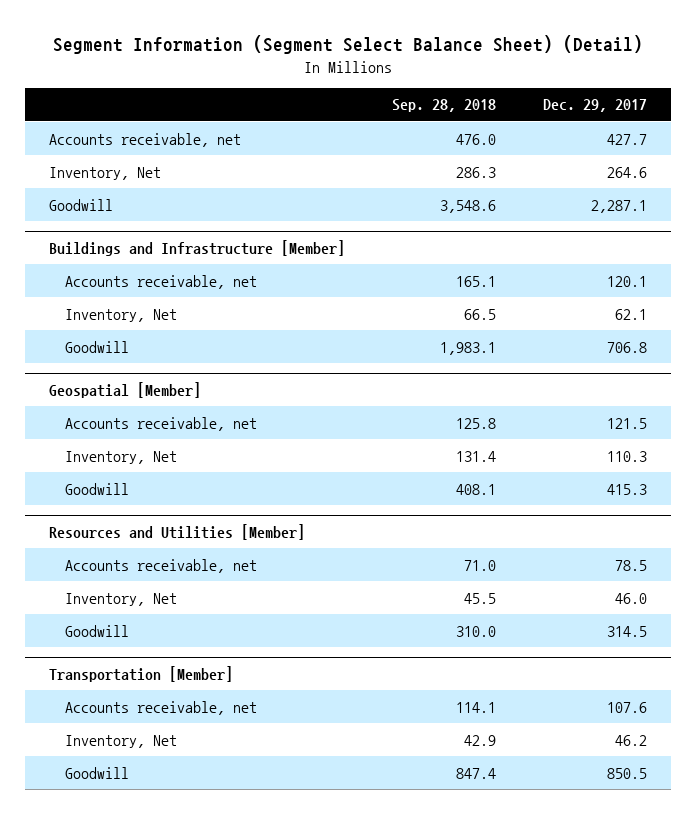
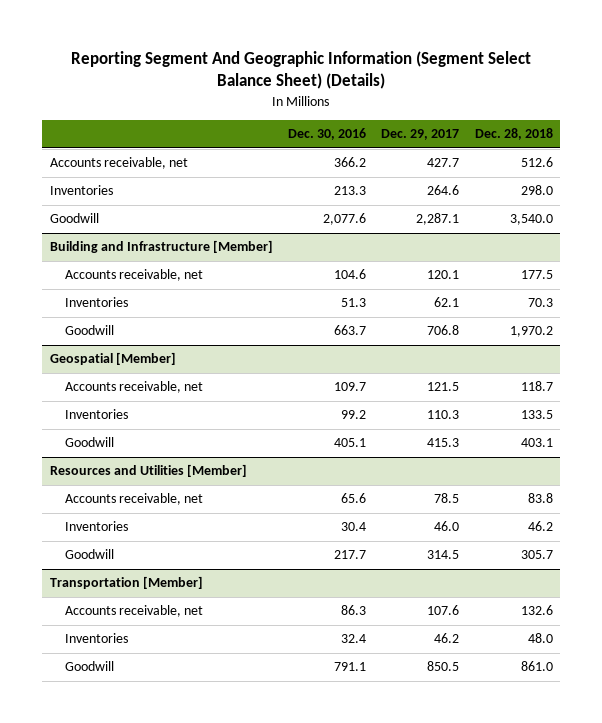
[53,35,644,55] Segment Information (Segment Select Balance Sheet) (Detail) -> [71,51,532,90] Reporting Segment And Geographic Information (Segment Select Balance Sheet) (Details)
[392,99,497,113] Sep. 28, 2018 -> none
none -> [288,128,367,141] Dec. 30, 2016
none -> [474,128,553,141] Dec. 28, 2018
[48,166,161,180] Inventory, Net -> [49,185,113,196] Inventories
[48,239,345,256] Buildings and Infrastructure [Member] -> [49,240,273,254] Building and Infrastructure [Member]
[64,308,177,322] Inventory, Net -> [64,297,128,308] Inventories
[64,450,177,464] Inventory, Net -> [64,409,128,420] Inventories
[64,592,177,606] Inventory, Net -> [64,521,128,532] Inventories
[64,734,177,748] Inventory, Net -> [64,633,128,644] Inventories

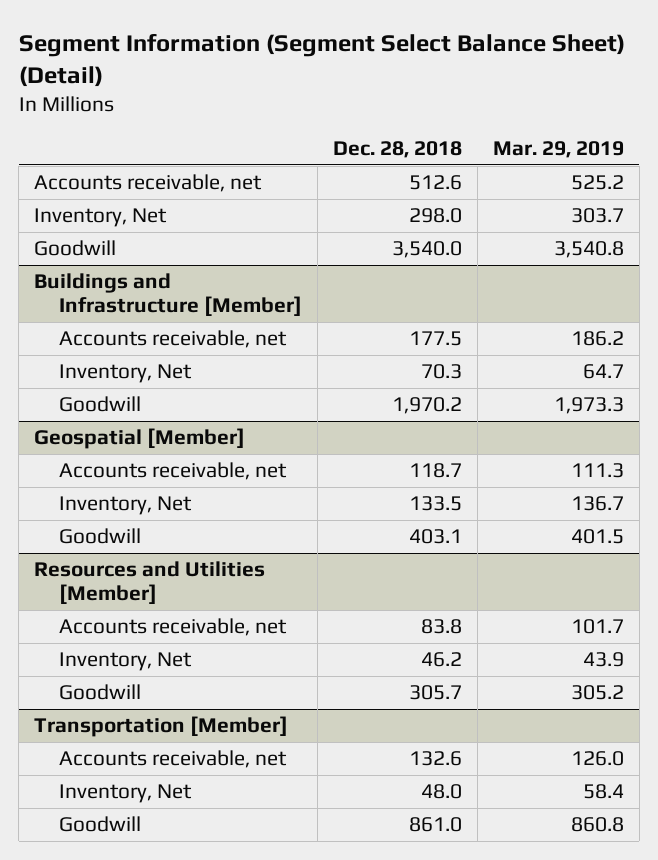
[71,51,532,90] Reporting Segment And Geographic Information (Segment Select Balance Sheet) (Details) -> [18,33,625,88] Segment Information (Segment Select Balance Sheet) (Detail)
[288,128,367,141] Dec. 30, 2016 -> none
[381,129,460,141] Dec. 29, 2017 -> none
none -> [492,141,624,159] Mar. 29, 2019
[49,185,113,196] Inventories -> [34,208,168,228] Inventory, Net
[49,240,273,254] Building and Infrastructure [Member] -> [34,273,303,317] Buildings and Infrastructure [Member]
[64,297,128,308] Inventories -> [59,364,193,384] Inventory, Net
[64,409,128,420] Inventories -> [59,496,193,516] Inventory, Net
[64,521,128,532] Inventories -> [59,652,193,672] Inventory, Net
[64,633,128,644] Inventories -> [59,784,193,804] Inventory, Net

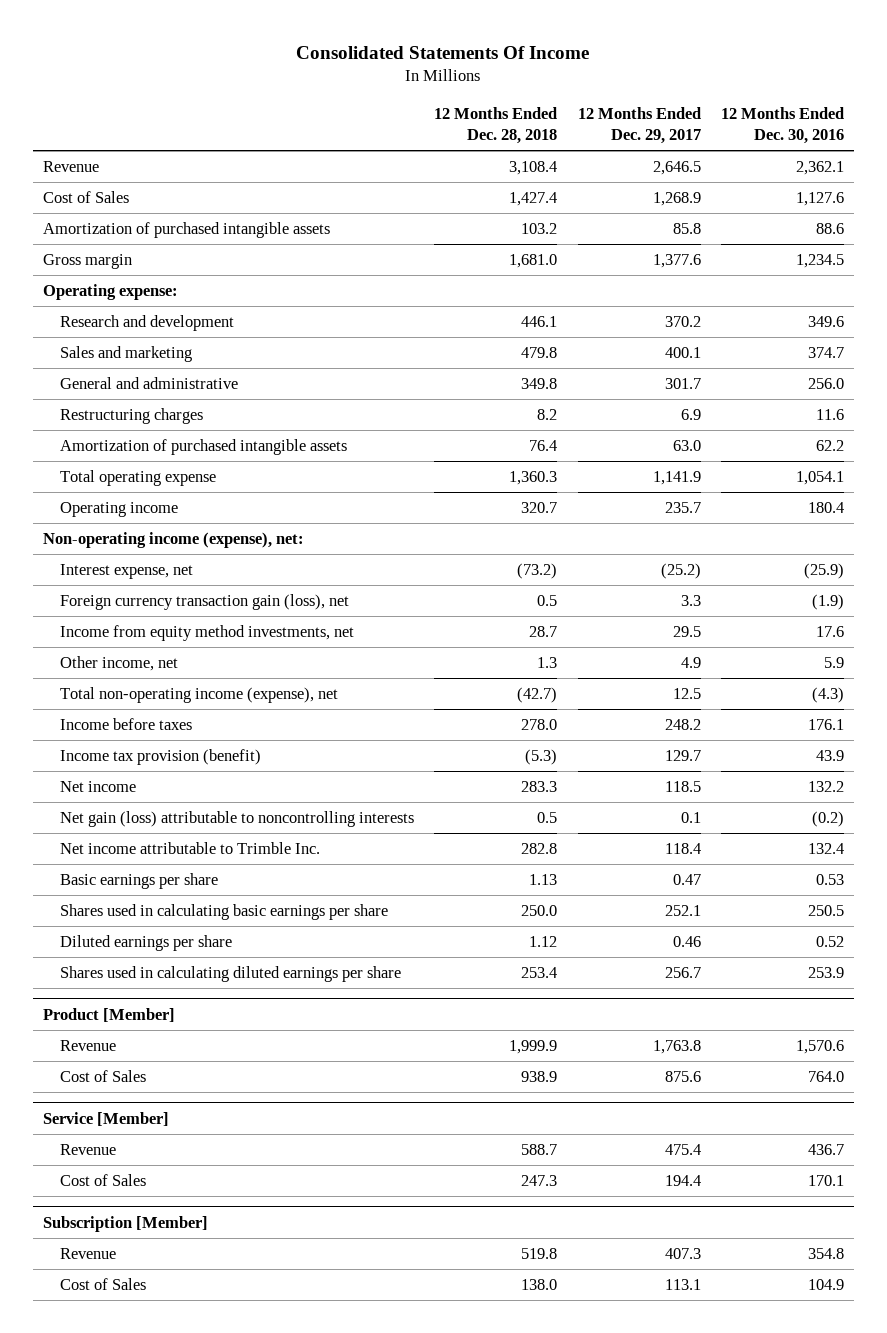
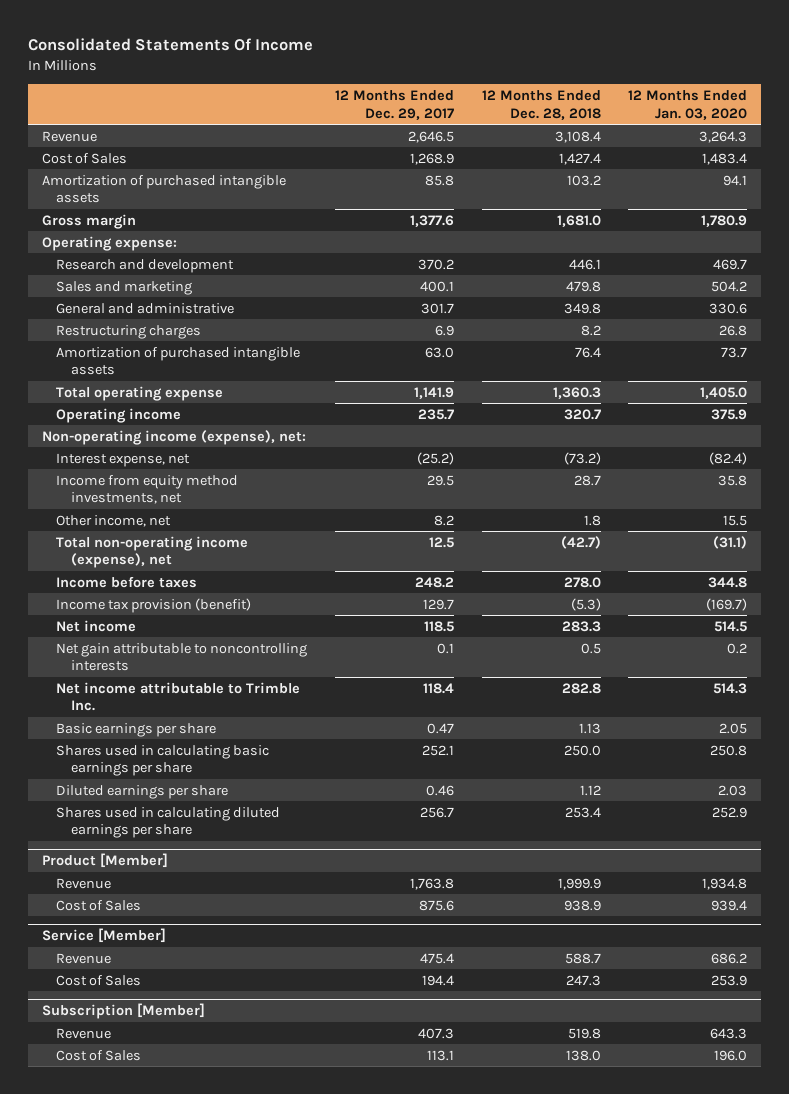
[720,107,844,145] 12 Months Ended Dec. 30, 2016 -> none
none -> [628,89,748,120] 12 Months Ended Jan. 03, 2020
[60,594,350,611] Foreign currency transaction gain (loss), net -> none
[537,657,558,669] 1.3 -> [583,514,601,526] 1.8
[680,657,701,669] 4.9 -> [433,514,454,526] 8.2
[60,811,415,828] Net gain (loss) attributable to noncontrolling interests -> [56,642,308,672] Net gain attributable to noncontrolling interests

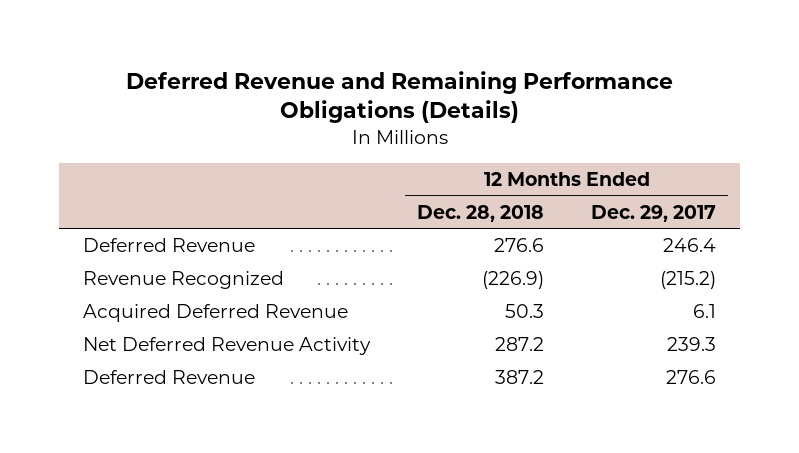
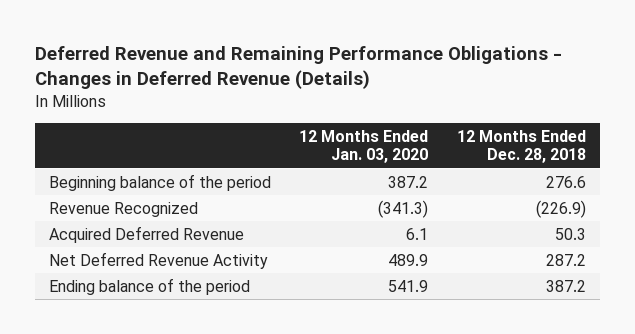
[125,70,673,124] Deferred Revenue and Remaining Performance Obligations (Details) -> [35,45,563,89] Deferred Revenue and Remaining Performance Obligations - Changes in Deferred Revenue (Details)
[591,204,717,222] Dec. 29, 2017 -> none
none -> [299,129,429,164] 12 Months Ended Jan. 03, 2020
[82,238,255,253] Deferred Revenue -> [49,173,272,191] Beginning balance of the period
[82,370,255,385] Deferred Revenue -> [49,277,251,295] Ending balance of the period

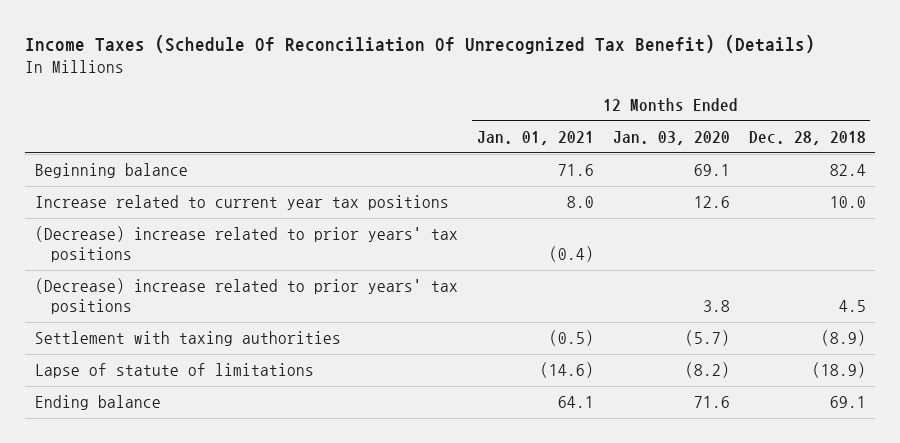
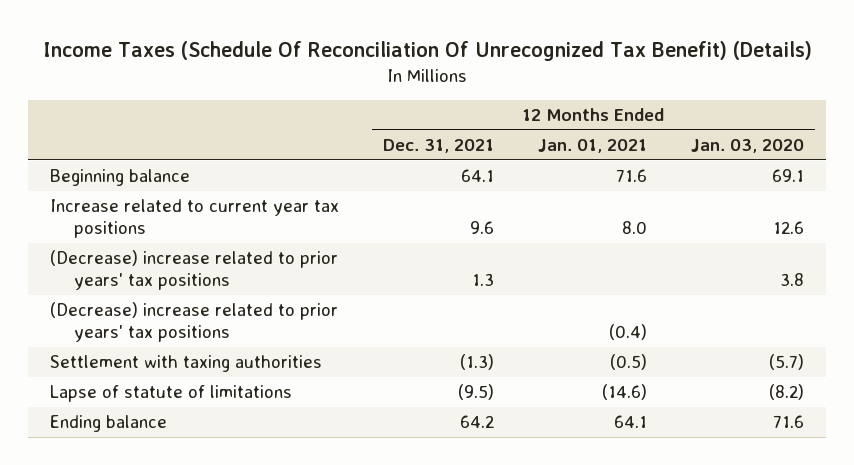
[748,130,866,145] Dec. 28, 2018 -> none
none -> [383,138,495,153] Dec. 31, 2021
[34,226,458,263] (Decrease) increase related to prior years' tax positions -> [50,302,339,343] (Decrease) increase related to prior years' tax positions

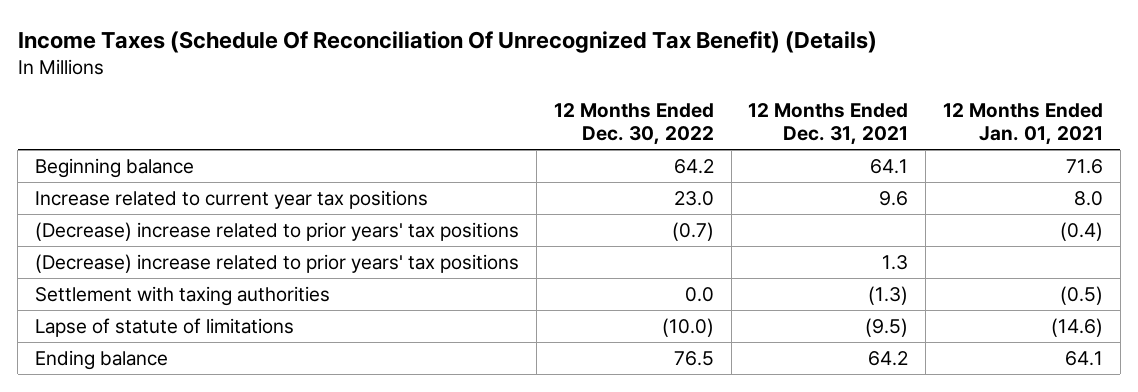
[690,138,804,153] Jan. 03, 2020 -> none
none -> [553,102,714,146] 12 Months Ended Dec. 30, 2022
[50,250,339,291] (Decrease) increase related to prior years' tax positions -> [35,253,520,273] (Decrease) increase related to prior years' tax positions

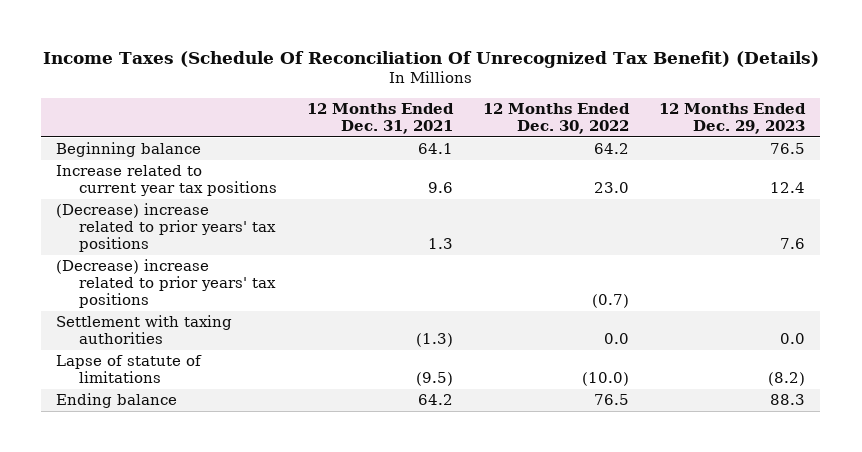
[942,102,1103,146] 12 Months Ended Jan. 01, 2021 -> none
none -> [659,102,807,135] 12 Months Ended Dec. 29, 2023
[35,221,520,241] (Decrease) increase related to prior years' tax positions -> [56,259,277,309] (Decrease) increase related to prior years' tax positions

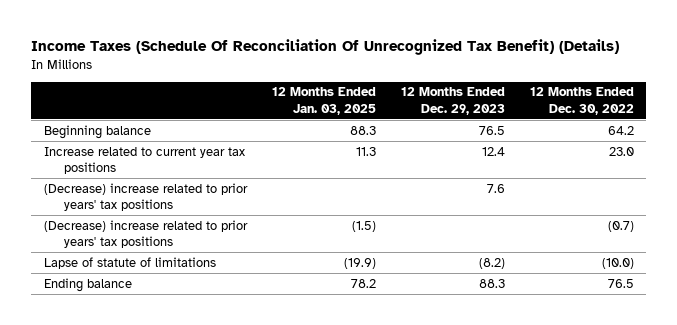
[307,102,455,135] 12 Months Ended Dec. 31, 2021 -> none
none -> [271,87,376,115] 12 Months Ended Jan. 03, 2025
[56,315,233,345] Settlement with taxing authorities -> none

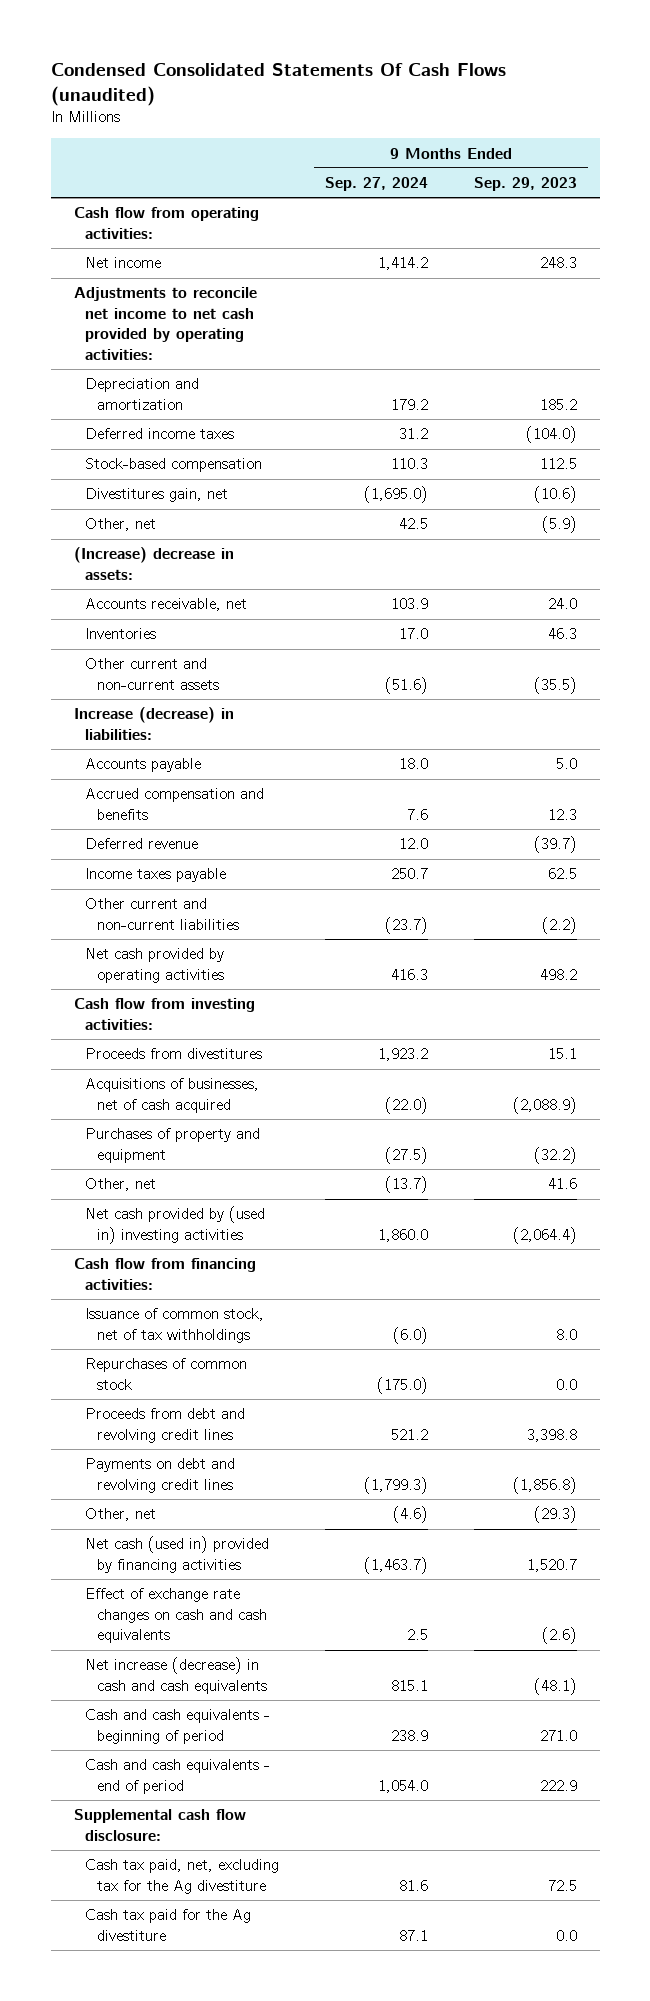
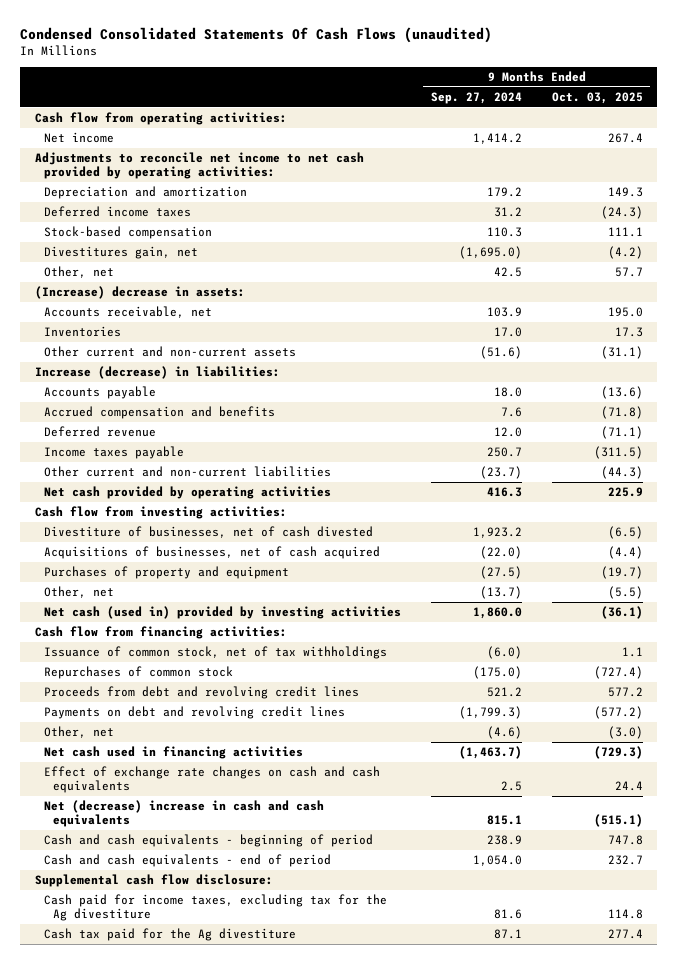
[473,177,577,192] Sep. 29, 2023 -> none
none -> [551,91,643,104] Oct. 03, 2025
[85,1048,263,1060] Proceeds from divestitures -> [44,526,374,539] Divestiture of businesses, net of cash divested
[85,1206,266,1244] Net cash provided by (used in) investing activities -> [44,606,402,620] Net cash (used in) provided by investing activities
[85,1536,270,1573] Net cash (used in) provided by financing activities -> [44,746,304,760] Net cash used in financing activities
[85,1657,267,1694] Net increase (decrease) in cash and cash equivalents -> [44,800,325,828] Net (decrease) increase in cash and cash equivalents
[85,1859,280,1894] Cash tax paid, net, excluding tax for the Ag divestiture -> [44,894,388,922] Cash paid for income taxes, excluding tax for the Ag divestiture

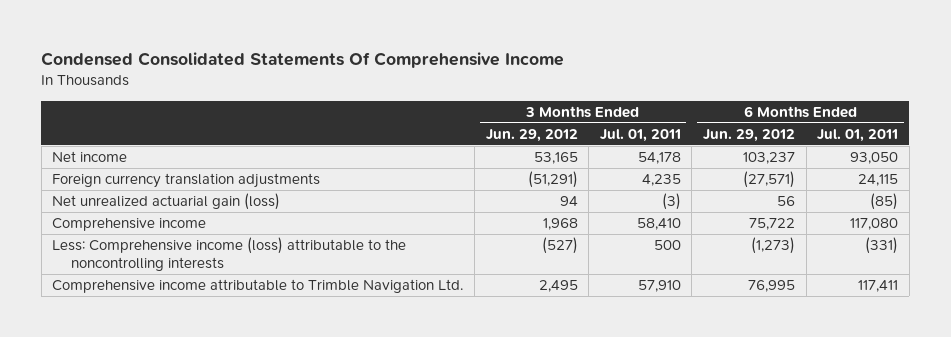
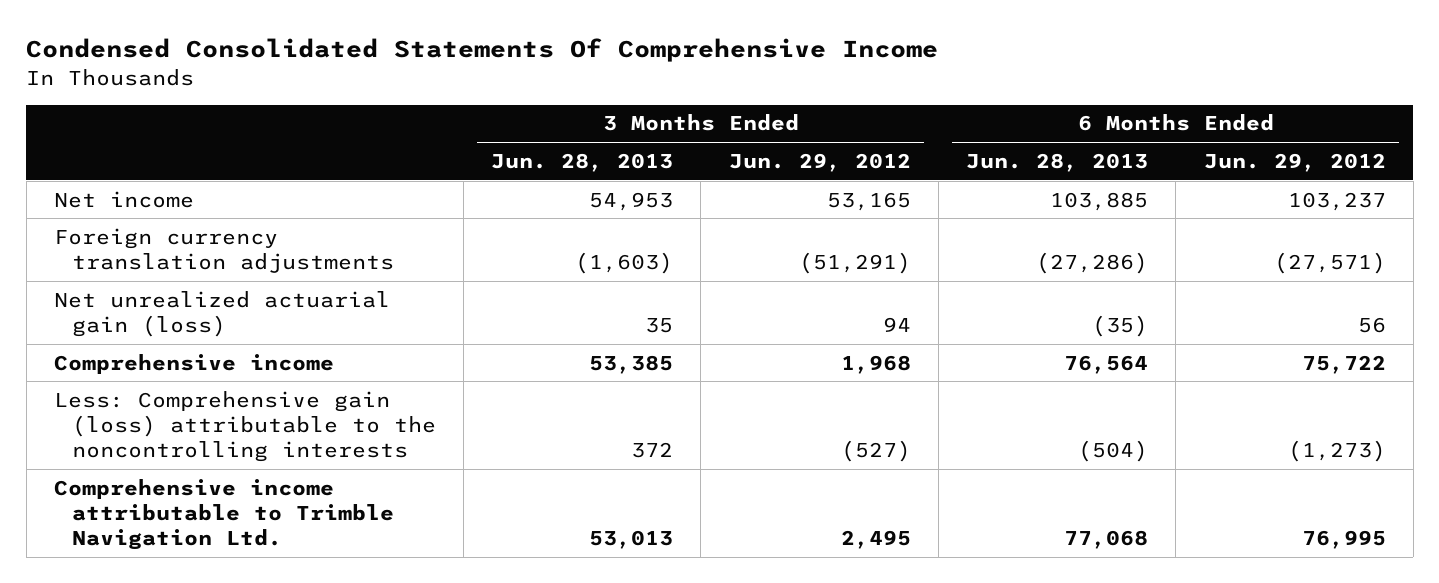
[599,128,681,142] Jul. 01, 2011 -> none
[817,128,899,142] Jul. 01, 2011 -> none
none -> [491,152,674,172] Jun. 28, 2013
none -> [966,152,1149,172] Jun. 28, 2013
[52,237,407,271] Less: Comprehensive income (loss) attributable to the noncontrolling interests -> [53,390,436,462] Less: Comprehensive gain (loss) attributable to the noncontrolling interests

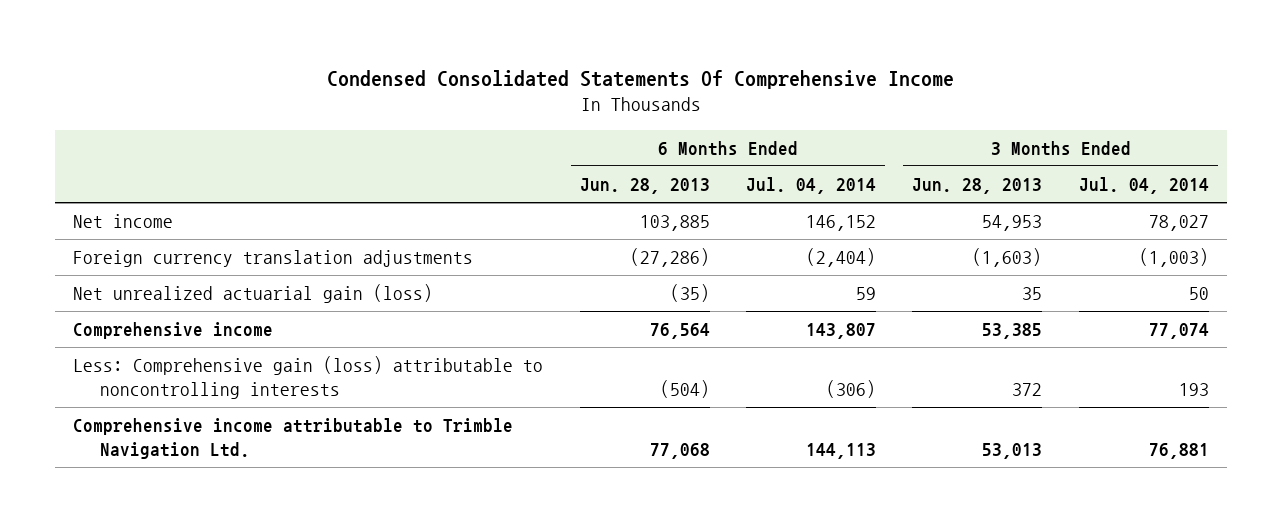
[728,152,911,172] Jun. 29, 2012 -> none
[1203,152,1386,172] Jun. 29, 2012 -> none
none -> [746,177,877,195] Jul. 04, 2014
none -> [1078,177,1209,195] Jul. 04, 2014
[53,390,436,462] Less: Comprehensive gain (loss) attributable to the noncontrolling interests -> [73,356,544,399] Less: Comprehensive gain (loss) attributable to noncontrolling interests

